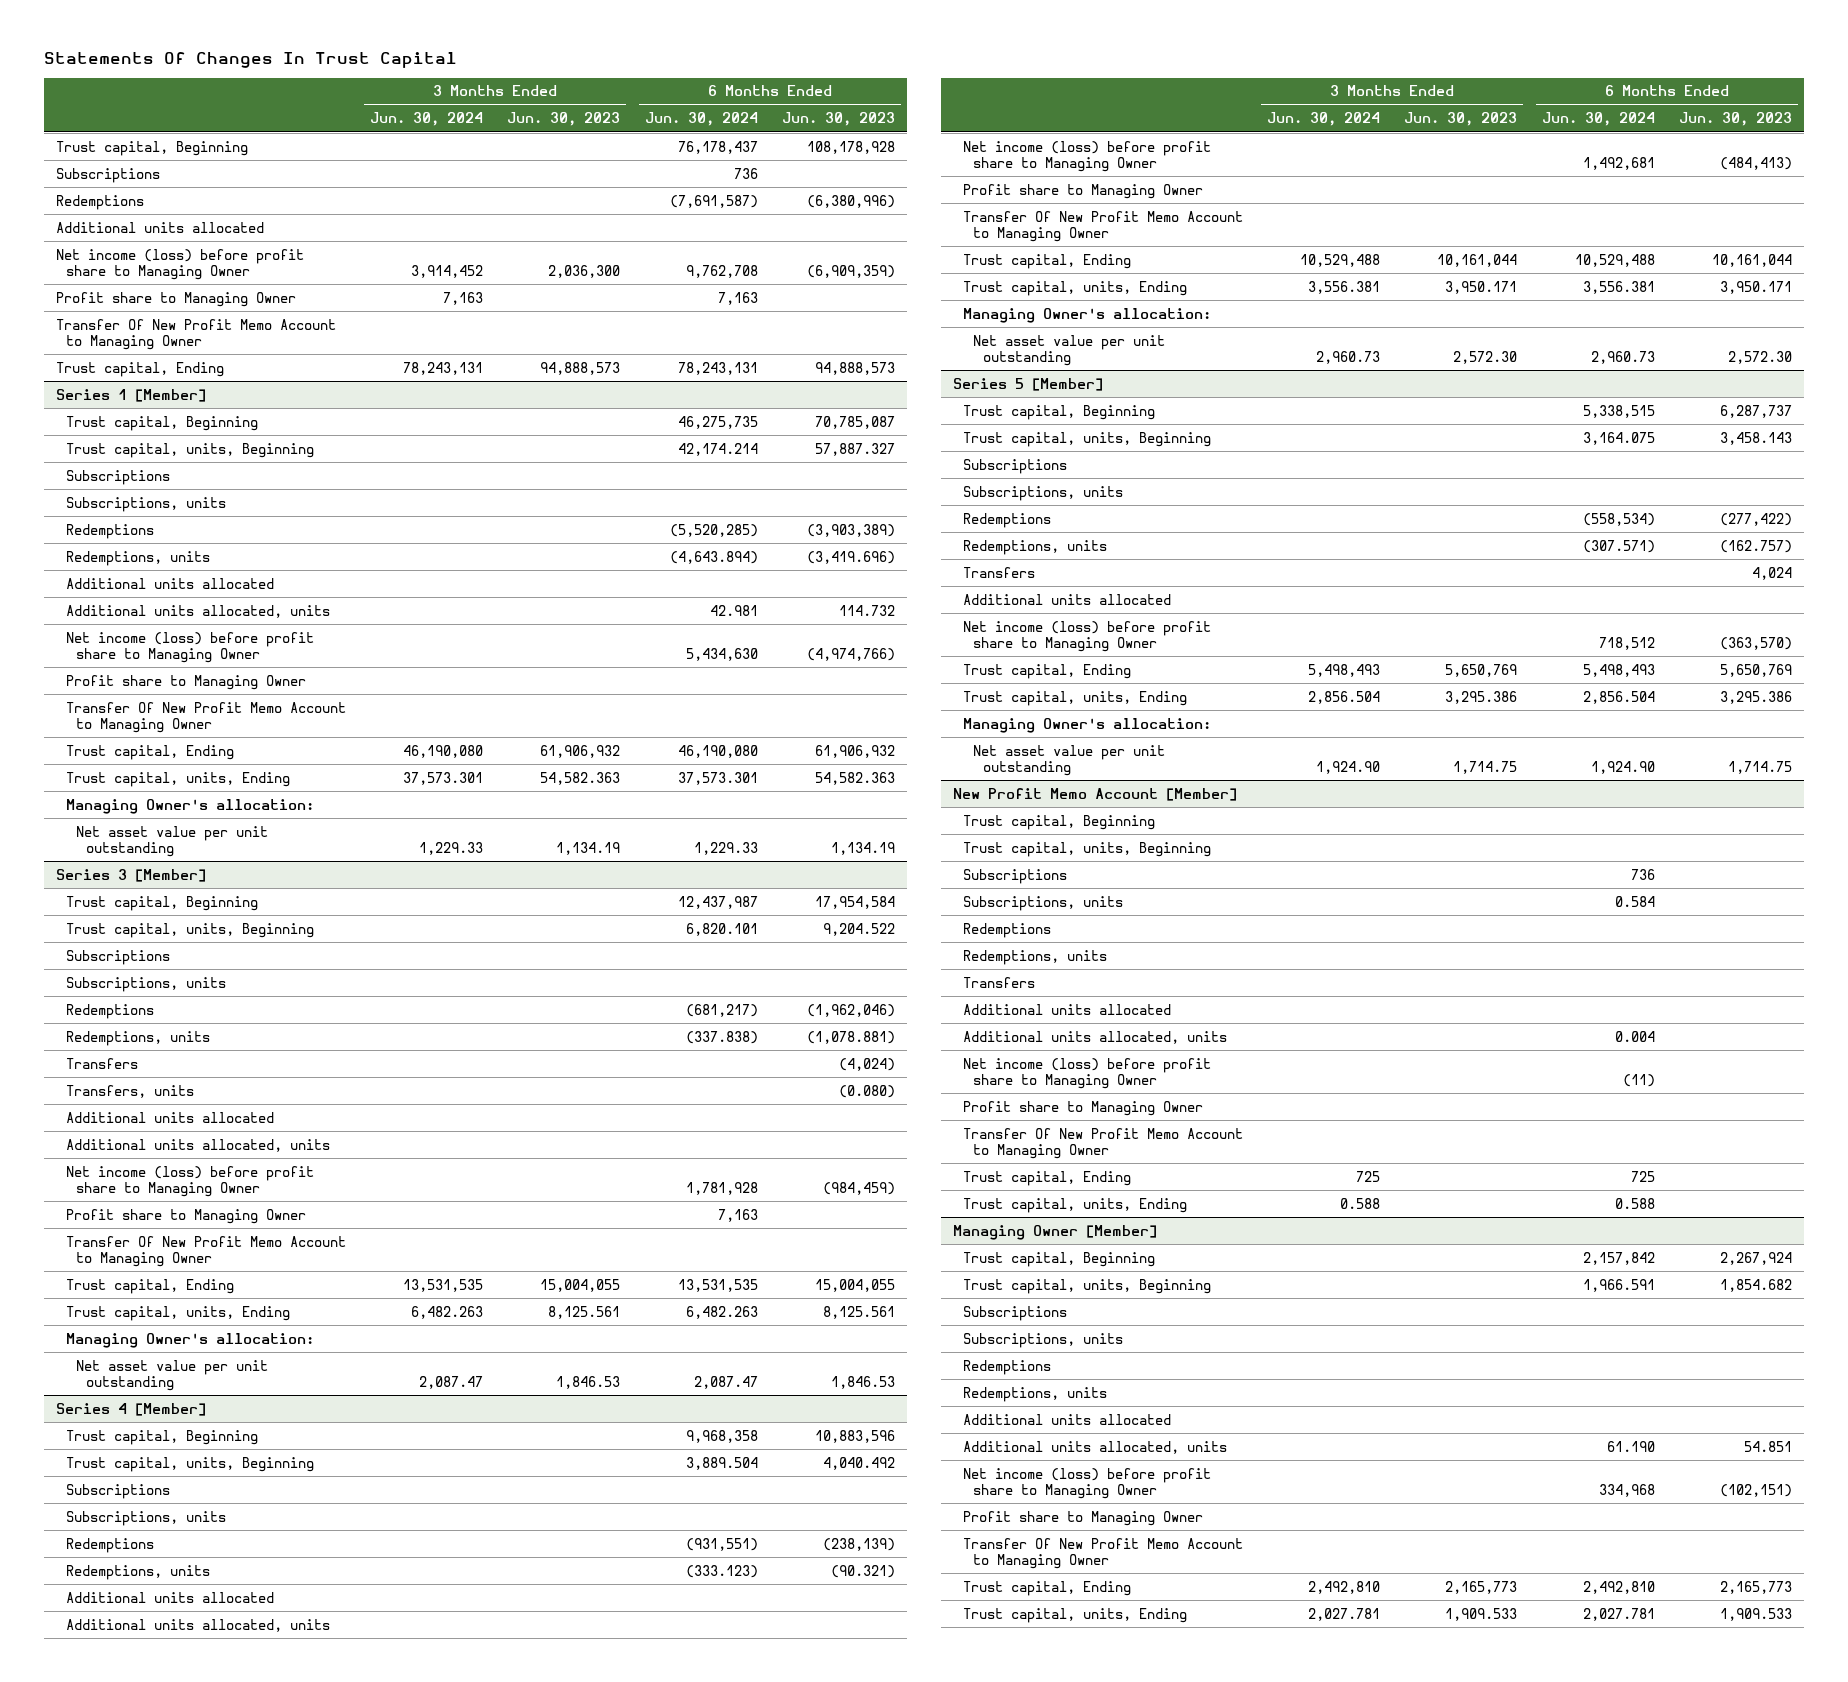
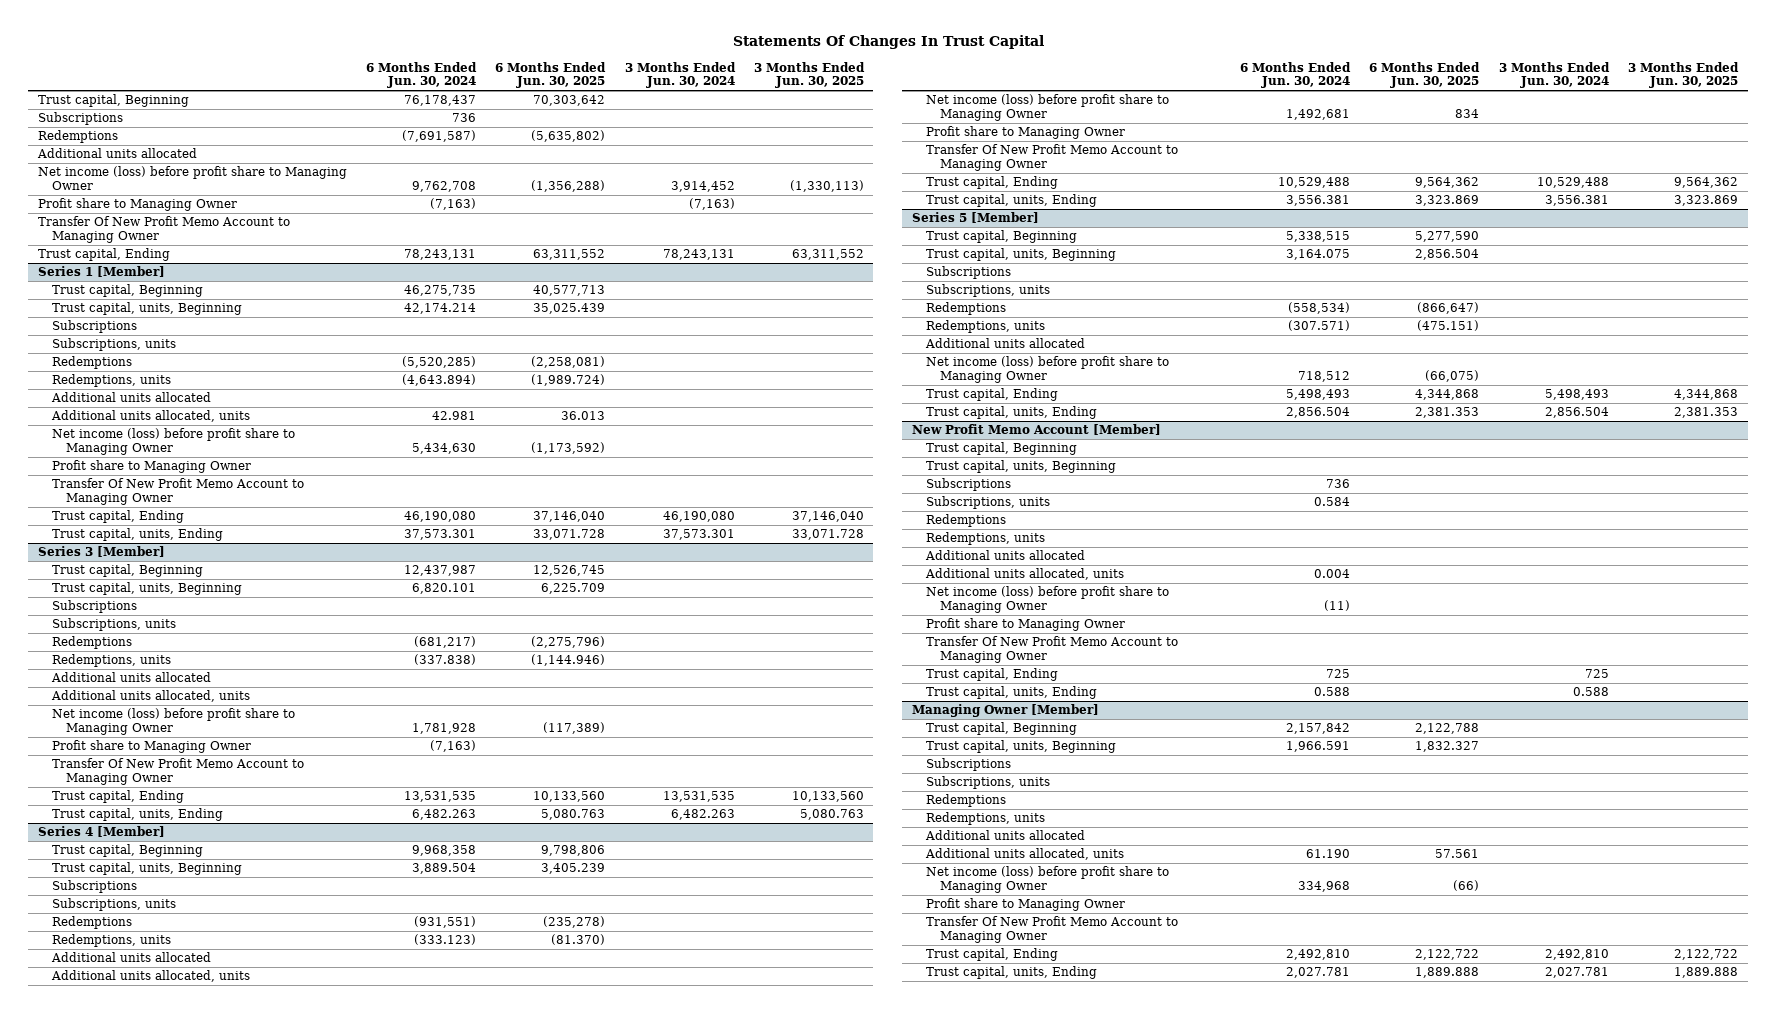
[507,112,621,127] Jun. 30, 2023 -> none
[782,112,896,127] Jun. 30, 2023 -> none
none -> [495,61,607,89] 6 Months Ended Jun. 30, 2025
none -> [753,61,865,89] 3 Months Ended Jun. 30, 2025
[443,291,484,305] 7,163 -> [688,198,735,211] (7,163)
[717,291,758,305] 7,163 -> [430,198,477,211] (7,163)
[65,798,314,814] Managing Owner's allocation: -> none
[75,825,268,857] Net asset value per unit outstanding -> none
[65,1057,138,1069] Transfers -> none
[65,1084,194,1098] Transfers, units -> none
[717,1208,758,1222] 7,163 -> [430,740,477,753] (7,163)
[65,1332,314,1348] Managing Owner's allocation: -> none
[75,1359,268,1391] Net asset value per unit outstanding -> none
[962,307,1211,323] Managing Owner's allocation: -> none
[972,334,1165,366] Net asset value per unit outstanding -> none
[962,566,1035,578] Transfers -> none
[962,717,1211,733] Managing Owner's allocation: -> none
[972,744,1165,776] Net asset value per unit outstanding -> none
[962,976,1035,988] Transfers -> none

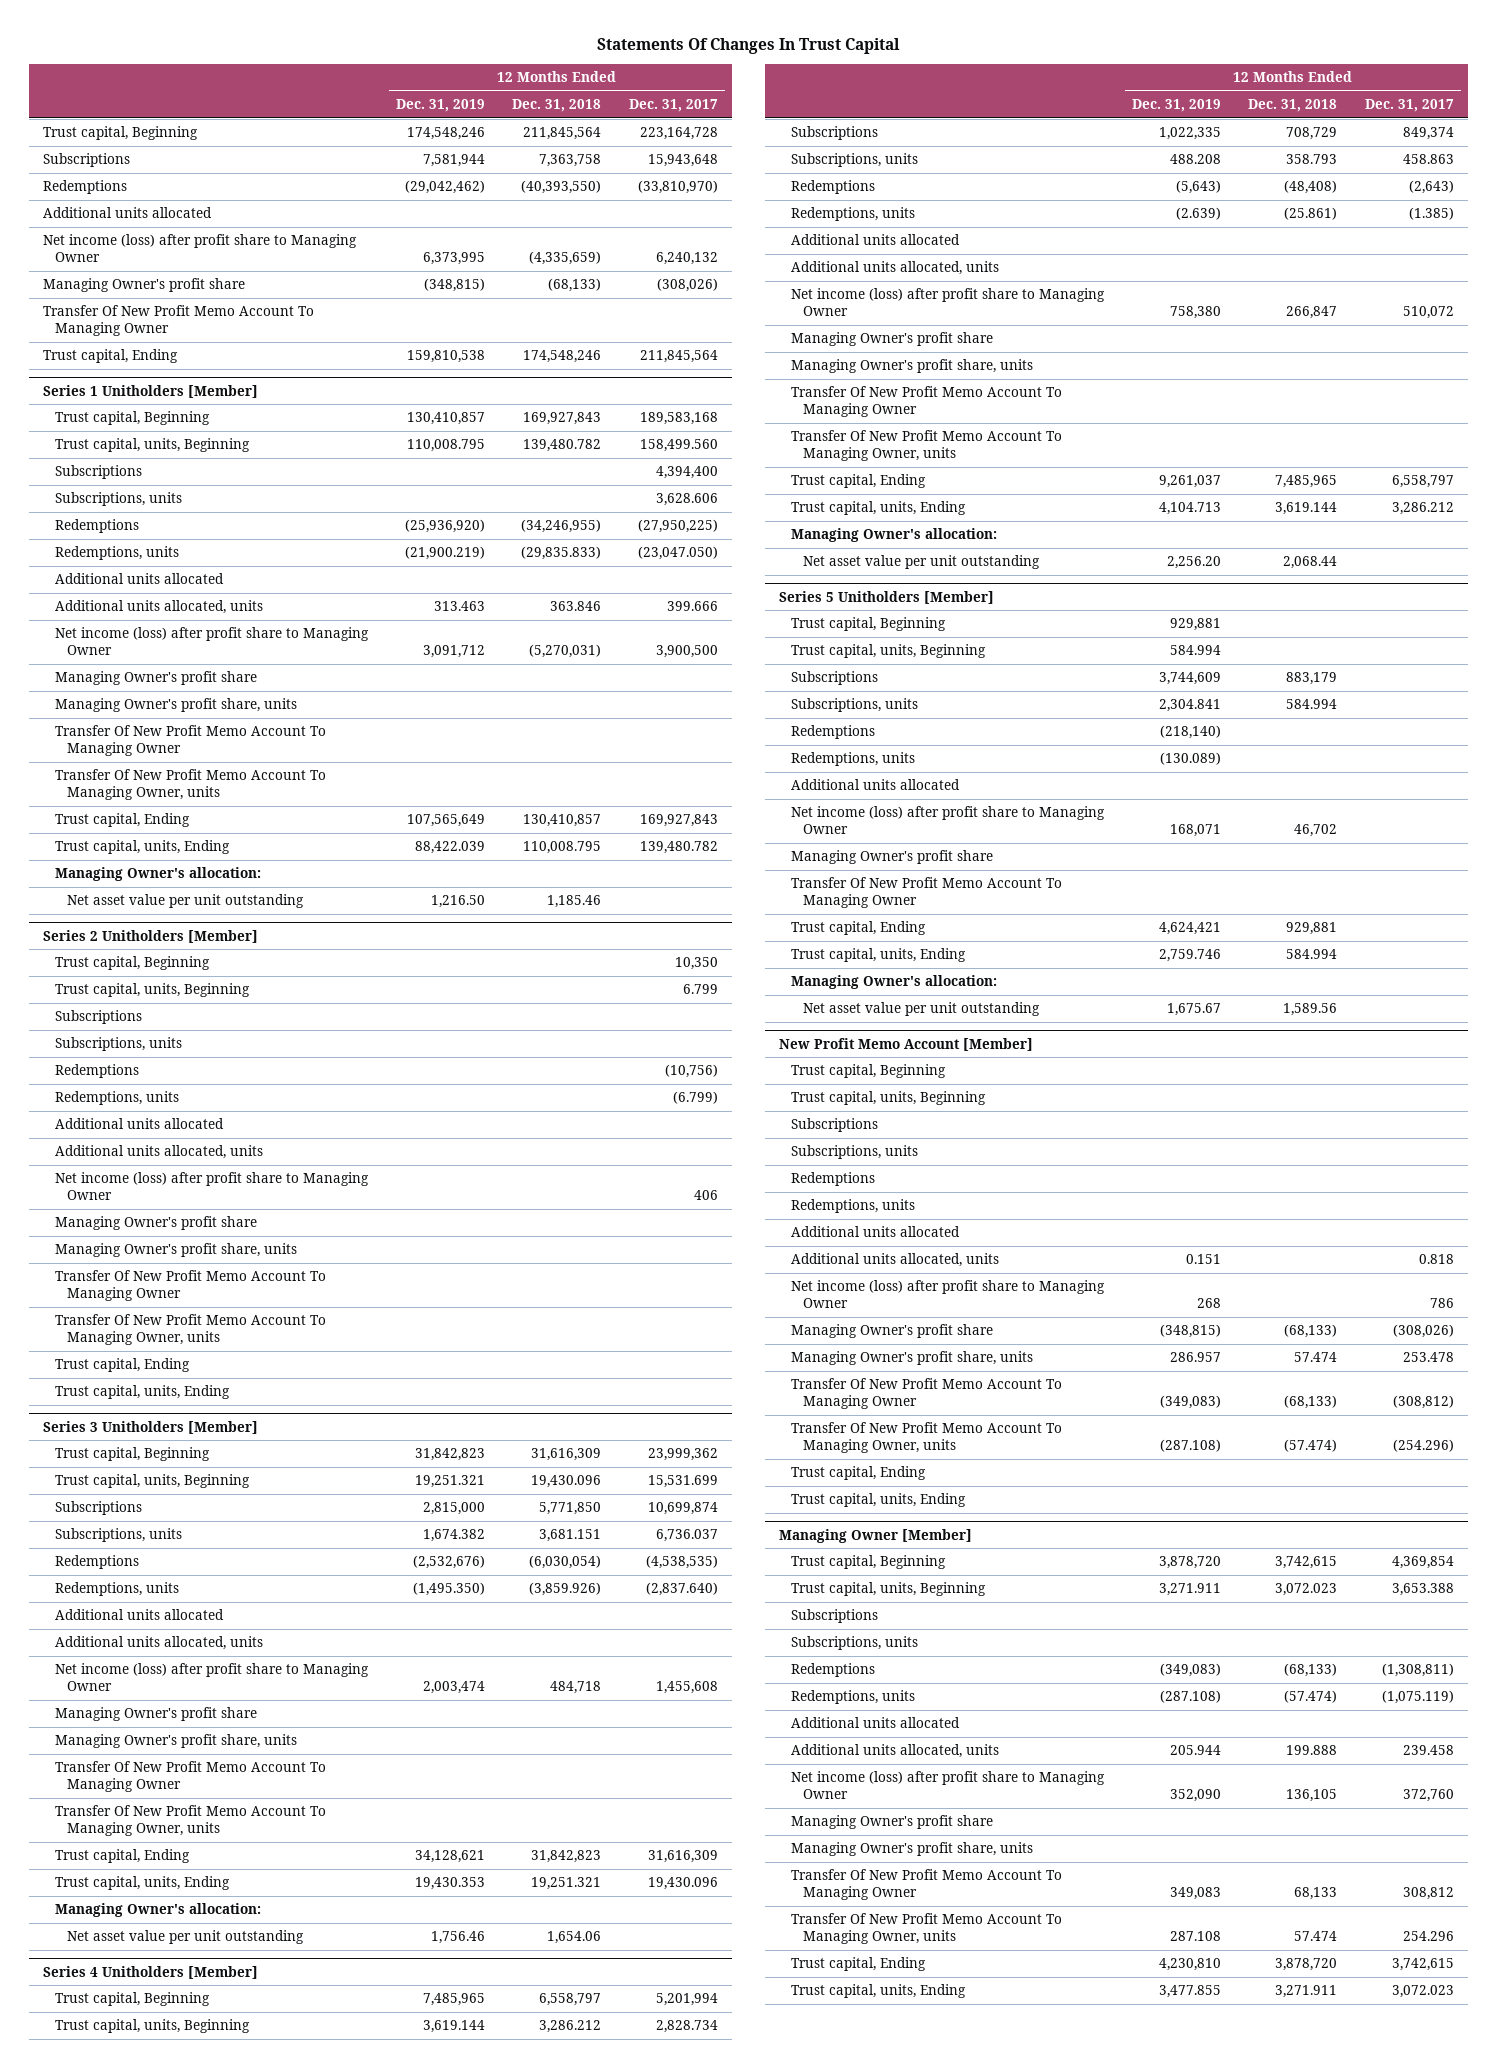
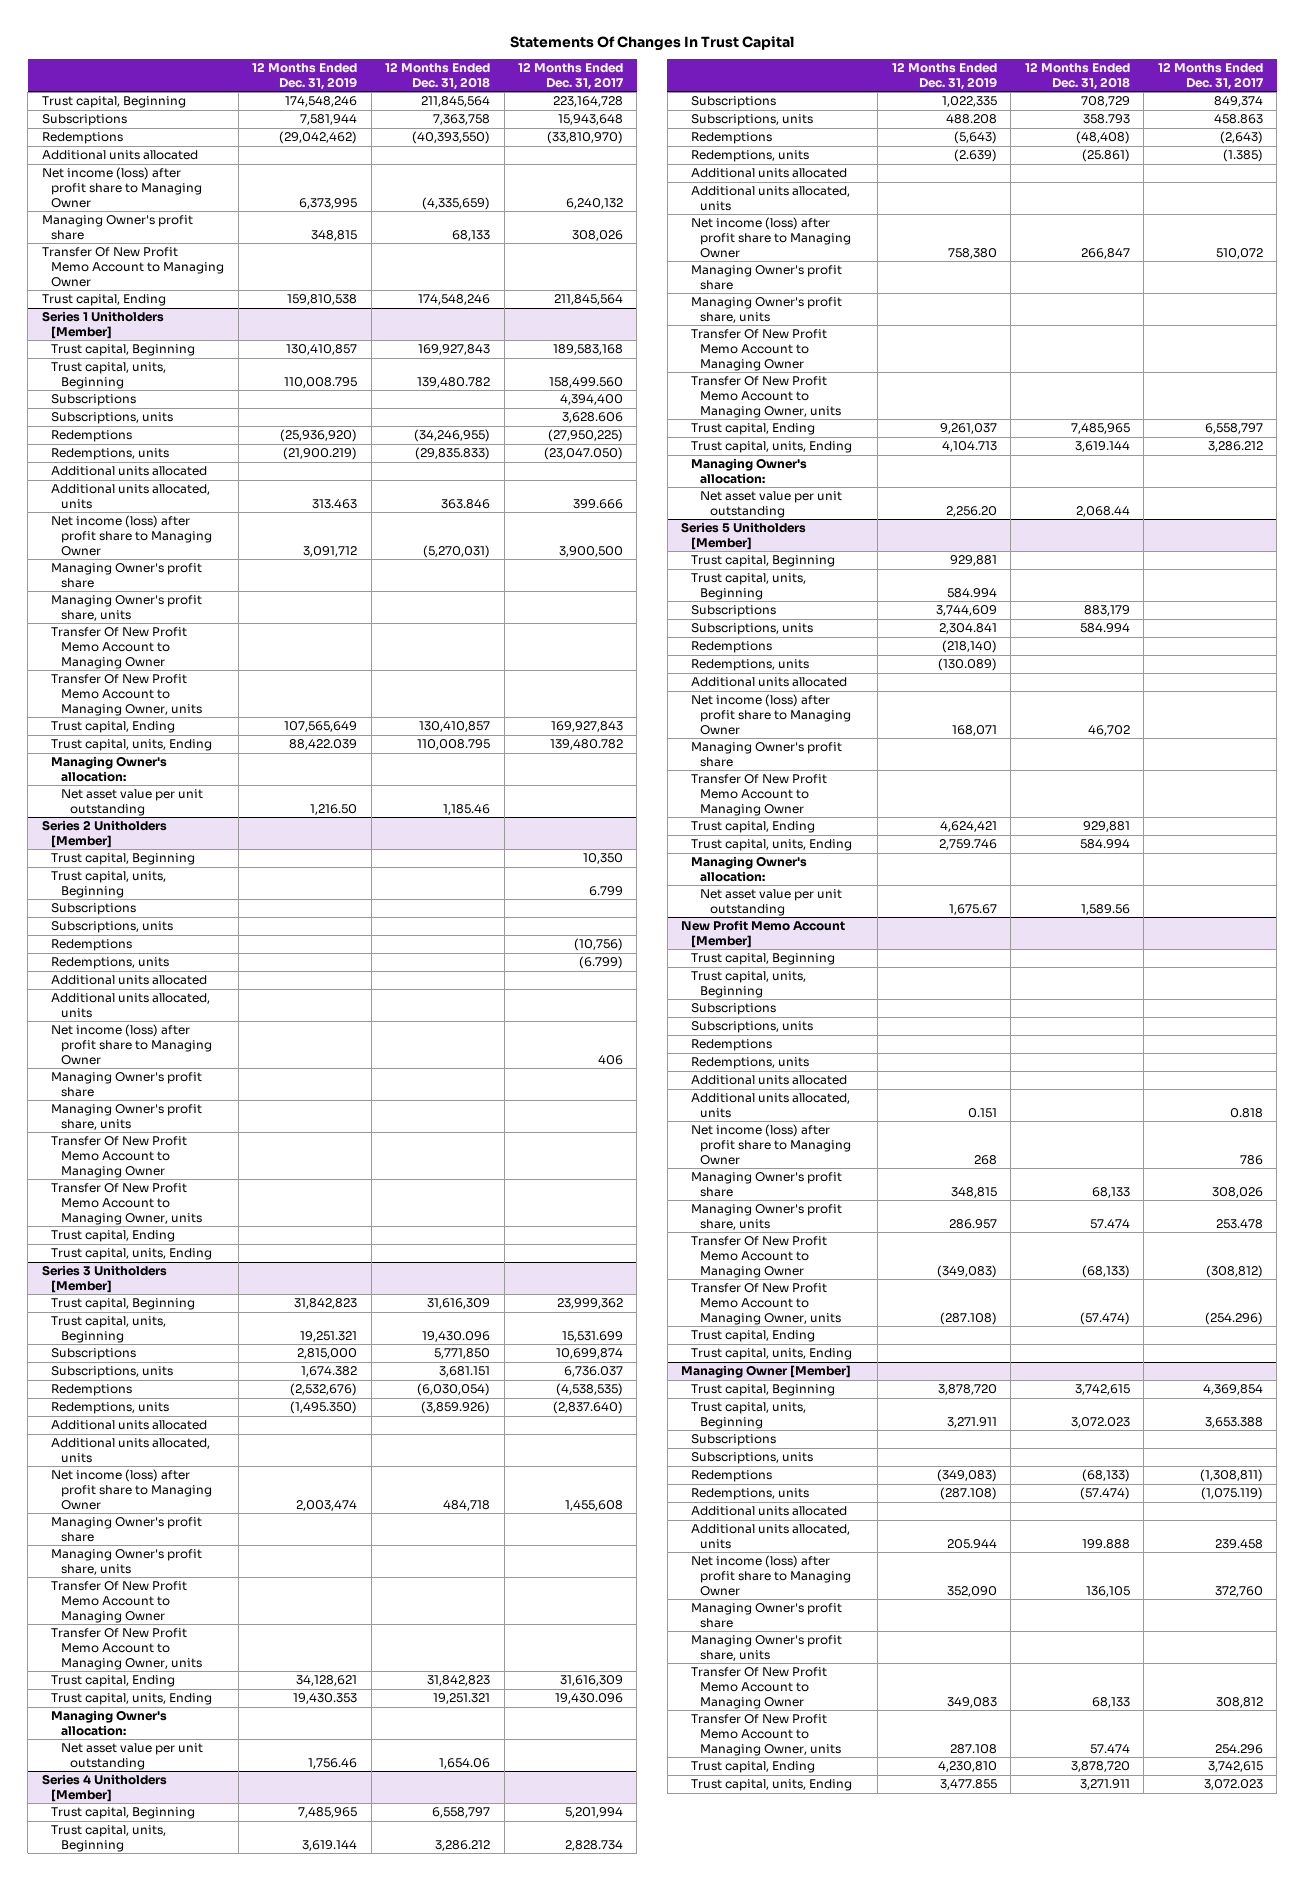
[423,278,485,293] (348,815) -> [311,229,358,241] 348,815
[548,278,602,293] (68,133) -> [452,229,491,241] 68,133
[656,278,718,293] (308,026) -> [572,229,624,241] 308,026
[43,305,315,337] Transfer Of New Profit Memo Account To Managing Owner -> [41,247,225,287] Transfer Of New Profit Memo Account to Managing Owner
[55,725,327,757] Transfer Of New Profit Memo Account To Managing Owner -> [51,627,188,669] Transfer Of New Profit Memo Account to Managing Owner
[55,769,327,801] Transfer Of New Profit Memo Account To Managing Owner, units -> [51,674,202,716] Transfer Of New Profit Memo Account to Managing Owner, units
[55,1270,327,1302] Transfer Of New Profit Memo Account To Managing Owner -> [51,1136,188,1178] Transfer Of New Profit Memo Account to Managing Owner
[55,1314,327,1346] Transfer Of New Profit Memo Account To Managing Owner, units -> [51,1183,202,1225] Transfer Of New Profit Memo Account to Managing Owner, units
[55,1761,327,1793] Transfer Of New Profit Memo Account To Managing Owner -> [51,1581,188,1623] Transfer Of New Profit Memo Account to Managing Owner
[55,1805,327,1837] Transfer Of New Profit Memo Account To Managing Owner, units -> [51,1628,202,1670] Transfer Of New Profit Memo Account to Managing Owner, units
[791,386,1063,418] Transfer Of New Profit Memo Account To Managing Owner -> [690,329,827,371] Transfer Of New Profit Memo Account to Managing Owner
[791,430,1063,462] Transfer Of New Profit Memo Account To Managing Owner, units -> [690,376,842,418] Transfer Of New Profit Memo Account to Managing Owner, units
[791,877,1063,909] Transfer Of New Profit Memo Account To Managing Owner -> [690,774,827,816] Transfer Of New Profit Memo Account to Managing Owner
[1159,1324,1221,1339] (348,815) -> [950,1186,997,1198] 348,815
[1284,1324,1338,1339] (68,133) -> [1091,1186,1130,1198] 68,133
[1392,1324,1454,1339] (308,026) -> [1211,1186,1263,1198] 308,026
[791,1378,1063,1410] Transfer Of New Profit Memo Account To Managing Owner -> [690,1236,827,1278] Transfer Of New Profit Memo Account to Managing Owner
[791,1422,1063,1454] Transfer Of New Profit Memo Account To Managing Owner, units -> [690,1283,842,1325] Transfer Of New Profit Memo Account to Managing Owner, units
[791,1869,1063,1901] Transfer Of New Profit Memo Account To Managing Owner -> [690,1667,827,1709] Transfer Of New Profit Memo Account to Managing Owner
[791,1913,1063,1945] Transfer Of New Profit Memo Account To Managing Owner, units -> [690,1714,842,1756] Transfer Of New Profit Memo Account to Managing Owner, units

